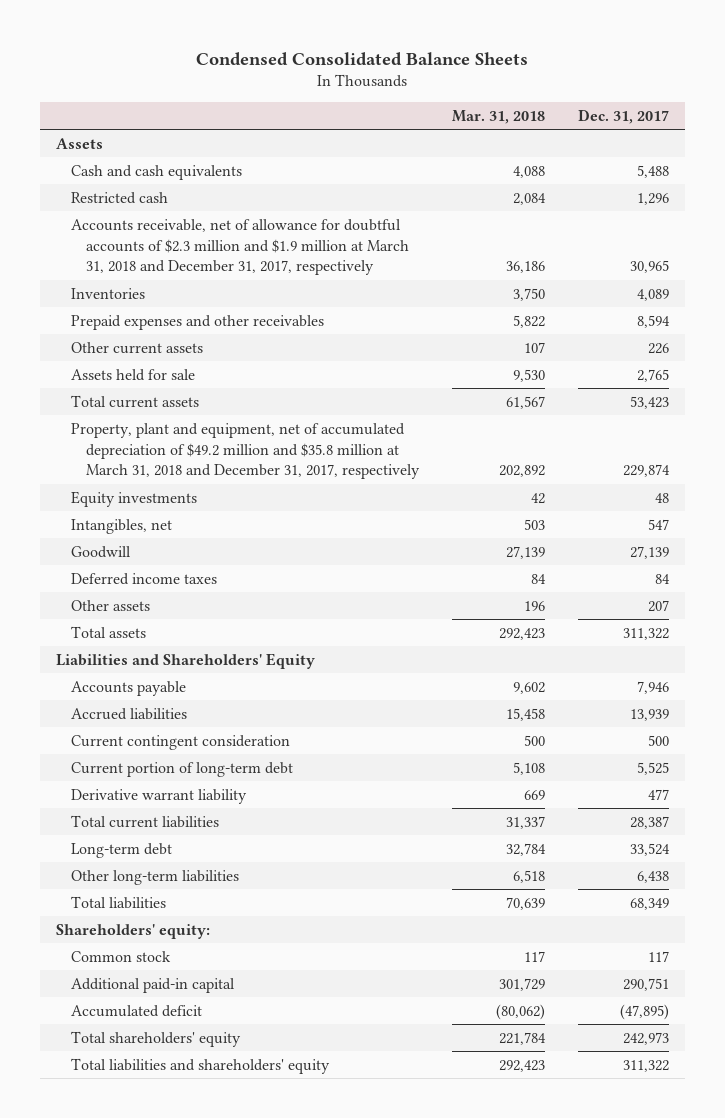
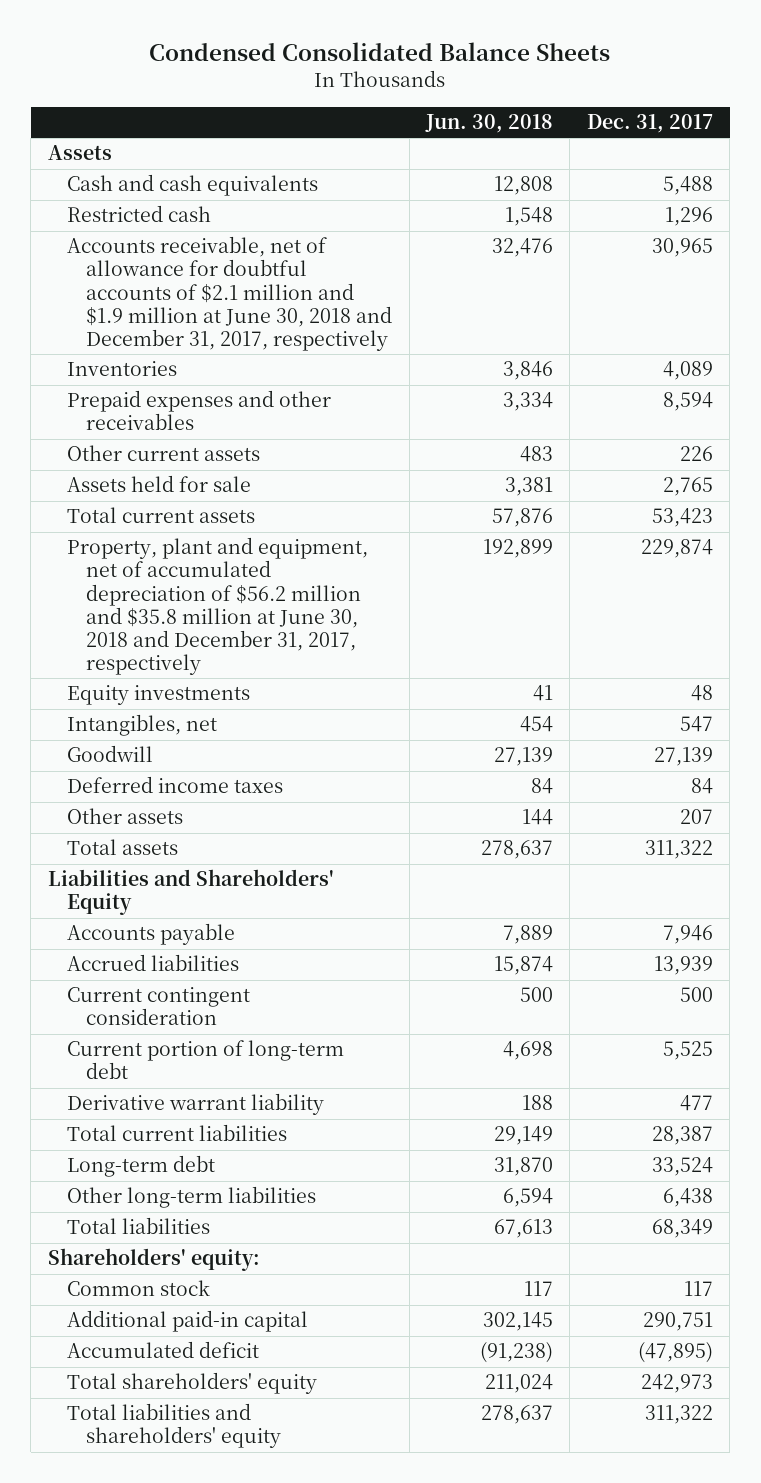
[451,109,545,124] Mar. 31, 2018 -> none
none -> [425,114,554,134] Jun. 30, 2018
[70,218,409,276] Accounts receivable, net of allowance for doubtful accounts of $2.3 million and $1.9 million at March 31, 2018 and December 31, 2017, respectively -> [67,236,393,351] Accounts receivable, net of allowance for doubtful accounts of $2.1 million and $1.9 million at June 30, 2018 and December 31, 2017, respectively
[70,422,420,480] Property, plant and equipment, net of accumulated depreciation of $49.2 million and $35.8 million at March 31, 2018 and December 31, 2017, respectively -> [67,537,369,675] Property, plant and equipment, net of accumulated depreciation of $56.2 million and $35.8 million at June 30, 2018 and December 31, 2017, respectively

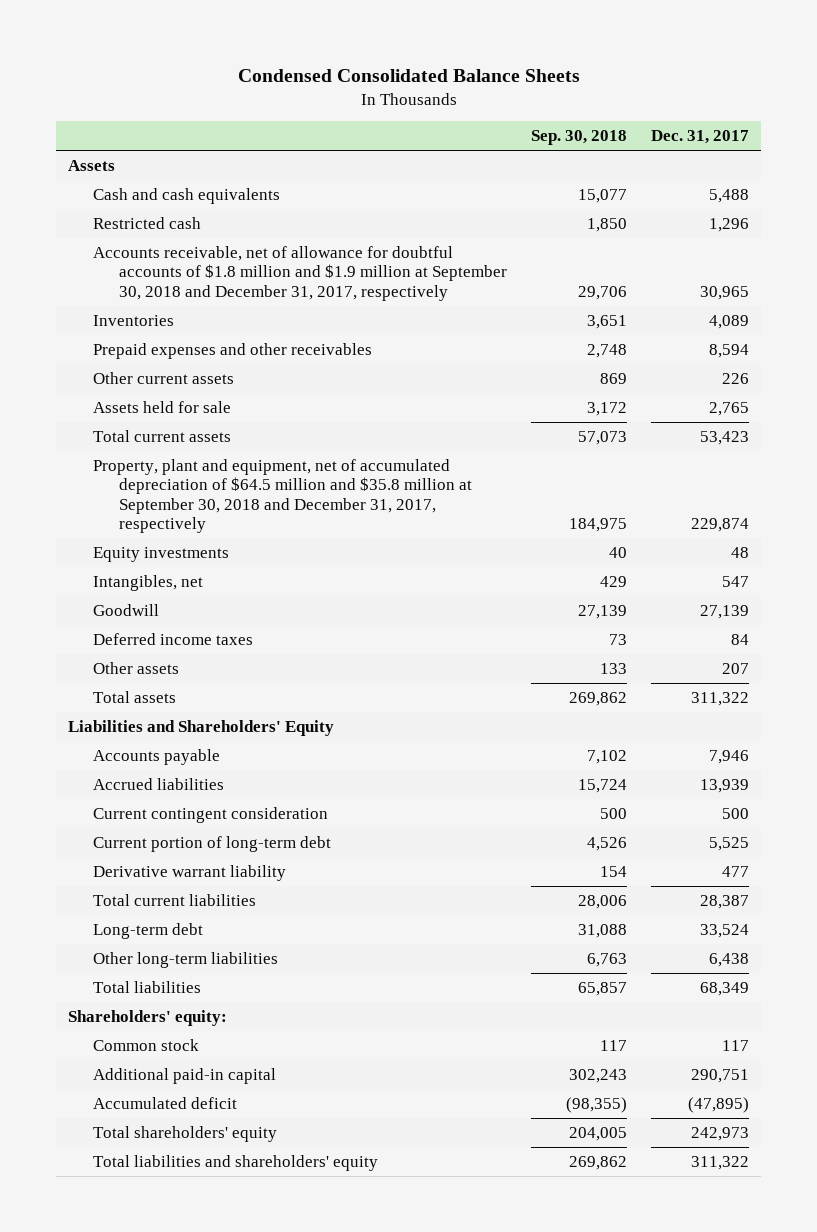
[425,114,554,134] Jun. 30, 2018 -> none
none -> [530,130,627,146] Sep. 30, 2018
[67,236,393,351] Accounts receivable, net of allowance for doubtful accounts of $2.1 million and $1.9 million at June 30, 2018 and December 31, 2017, respectively -> [93,245,507,301] Accounts receivable, net of allowance for doubtful accounts of $1.8 million and $1.9 million at September 30, 2018 and December 31, 2017, respectively
[67,537,369,675] Property, plant and equipment, net of accumulated depreciation of $56.2 million and $35.8 million at June 30, 2018 and December 31, 2017, respectively -> [93,458,472,534] Property, plant and equipment, net of accumulated depreciation of $64.5 million and $35.8 million at September 30, 2018 and December 31, 2017, respectively

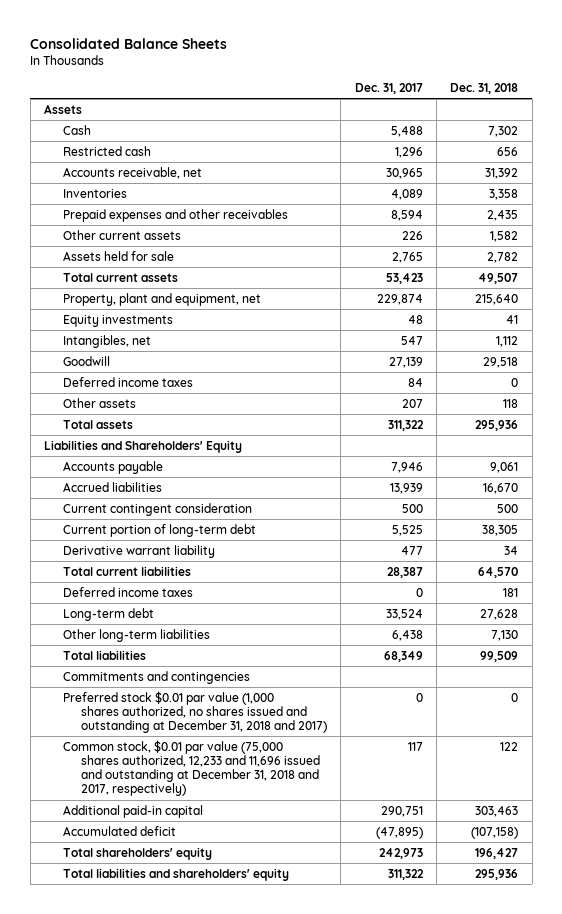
[237,69,580,83] Condensed Consolidated Balance Sheets -> [30,37,228,49] Consolidated Balance Sheets
[530,130,627,146] Sep. 30, 2018 -> none
none -> [450,83,519,95] Dec. 31, 2018
[93,187,281,204] Cash and cash equivalents -> [62,124,91,135] Cash
[93,245,507,301] Accounts receivable, net of allowance for doubtful accounts of $1.8 million and $1.9 million at September 30, 2018 and December 31, 2017, respectively -> [62,166,202,179] Accounts receivable, net
[93,458,472,534] Property, plant and equipment, net of accumulated depreciation of $64.5 million and $35.8 million at September 30, 2018 and December 31, 2017, respectively -> [62,292,261,306] Property, plant and equipment, net
none -> [62,586,193,597] Deferred income taxes
[68,1009,228,1026] Shareholders' equity: -> none
none -> [62,670,250,684] Commitments and contingencies
none -> [62,690,328,734] Preferred stock $0.01 par value (1,000 shares authorized, no shares issued and outstanding at December 31, 2018 and 2017)
[93,1038,200,1051] Common stock -> [62,739,321,797] Common stock, $0.01 par value (75,000 shares authorized, 12,233 and 11,696 issued and outstanding at December 31, 2018 and 2017, respectively)

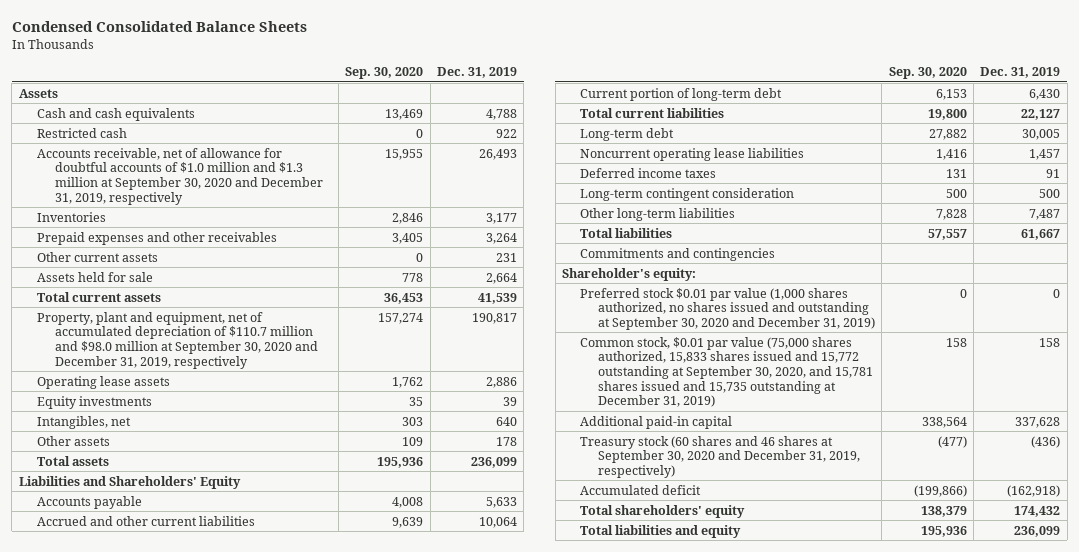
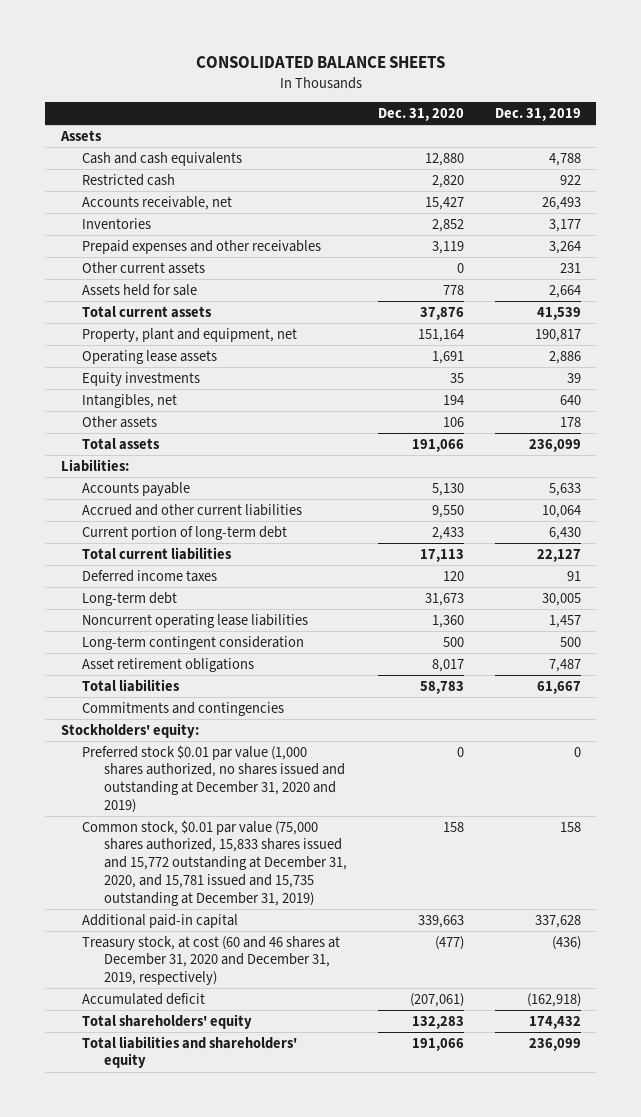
[11,20,307,32] Condensed Consolidated Balance Sheets -> [195,55,445,68] CONSOLIDATED BALANCE SHEETS
[345,67,424,80] Sep. 30, 2020 -> none
none -> [377,108,464,122] Dec. 31, 2020
[36,147,323,205] Accounts receivable, net of allowance for doubtful accounts of $1.0 million and $1.3 million at September 30, 2020 and December 31, 2019, respectively -> [82,195,233,210] Accounts receivable, net
[36,311,318,369] Property, plant and equipment, net of accumulated depreciation of $110.7 million and $98.0 million at September 30, 2020 and December 31, 2019, respectively -> [82,327,298,342] Property, plant and equipment, net
[18,475,241,489] Liabilities and Shareholders' Equity -> none
none -> [60,458,129,472] Liabilities:
[580,167,717,178] Deferred income taxes -> [82,569,218,582] Deferred income taxes
[580,207,736,221] Other long-term liabilities -> [82,657,255,672] Asset retirement obligations
[562,267,697,281] Shareholder's equity: -> none
none -> [60,722,199,738] Stockholders' equity:
[580,287,876,330] Preferred stock $0.01 par value (1,000 shares authorized, no shares issued and outstanding at September 30, 2020 and December 31, 2019) -> [82,744,345,813] Preferred stock $0.01 par value (1,000 shares authorized, no shares issued and outstanding at December 31, 2020 and 2019)
[580,336,874,408] Common stock, $0.01 par value (75,000 shares authorized, 15,833 shares issued and 15,772 outstanding at September 30, 2020, and 15,781 shares issued and 15,735 outstanding at December 31, 2019) -> [82,819,347,906] Common stock, $0.01 par value (75,000 shares authorized, 15,833 shares issued and 15,772 outstanding at December 31, 2020, and 15,781 issued and 15,735 outstanding at December 31, 2019)
[580,435,861,478] Treasury stock (60 shares and 46 shares at September 30, 2020 and December 31, 2019, respectively) -> [82,935,341,986] Treasury stock, at cost (60 and 46 shares at December 31, 2020 and December 31, 2019, respectively)
[580,524,742,538] Total liabilities and equity -> [82,1035,298,1069] Total liabilities and shareholders' equity

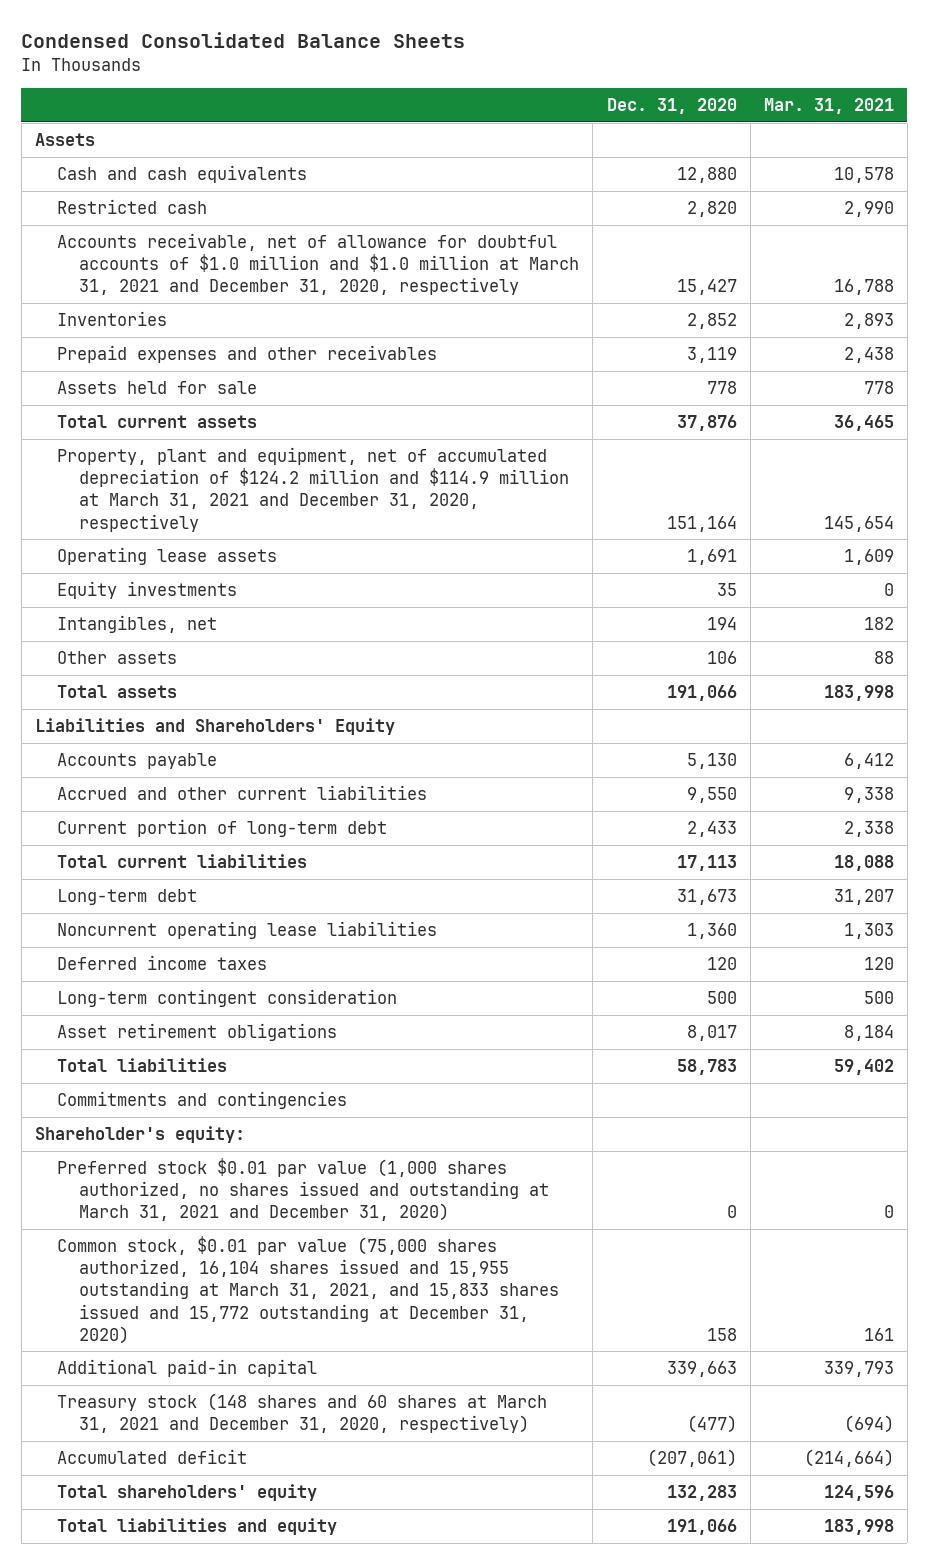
[195,55,445,68] CONSOLIDATED BALANCE SHEETS -> [21,31,466,48] Condensed Consolidated Balance Sheets
[494,108,581,122] Dec. 31, 2019 -> none
none -> [763,98,894,115] Mar. 31, 2021
[82,195,233,210] Accounts receivable, net -> [57,233,580,296] Accounts receivable, net of allowance for doubtful accounts of $1.0 million and $1.0 million at March 31, 2021 and December 31, 2020, respectively
[82,261,206,274] Other current assets -> none
[82,327,298,342] Property, plant and equipment, net -> [57,447,570,532] Property, plant and equipment, net of accumulated depreciation of $124.2 million and $114.9 million at March 31, 2021 and December 31, 2020, respectively
[60,458,129,472] Liabilities: -> none
none -> [34,718,395,736] Liabilities and Shareholders' Equity
[82,569,218,582] Deferred income taxes -> [57,955,268,971] Deferred income taxes
[60,722,199,738] Stockholders' equity: -> none
none -> [34,1126,245,1144] Shareholder's equity:
[82,744,345,813] Preferred stock $0.01 par value (1,000 shares authorized, no shares issued and outstanding at December 31, 2020 and 2019) -> [57,1158,550,1222] Preferred stock $0.01 par value (1,000 shares authorized, no shares issued and outstanding at March 31, 2021 and December 31, 2020)
[82,819,347,906] Common stock, $0.01 par value (75,000 shares authorized, 15,833 shares issued and 15,772 outstanding at December 31, 2020, and 15,781 issued and 15,735 outstanding at December 31, 2019) -> [57,1236,560,1344] Common stock, $0.01 par value (75,000 shares authorized, 16,104 shares issued and 15,955 outstanding at March 31, 2021, and 15,833 shares issued and 15,772 outstanding at December 31, 2020)
[82,935,341,986] Treasury stock, at cost (60 and 46 shares at December 31, 2020 and December 31, 2019, respectively) -> [57,1393,548,1434] Treasury stock (148 shares and 60 shares at March 31, 2021 and December 31, 2020, respectively)
[82,1035,298,1069] Total liabilities and shareholders' equity -> [57,1518,338,1536] Total liabilities and equity

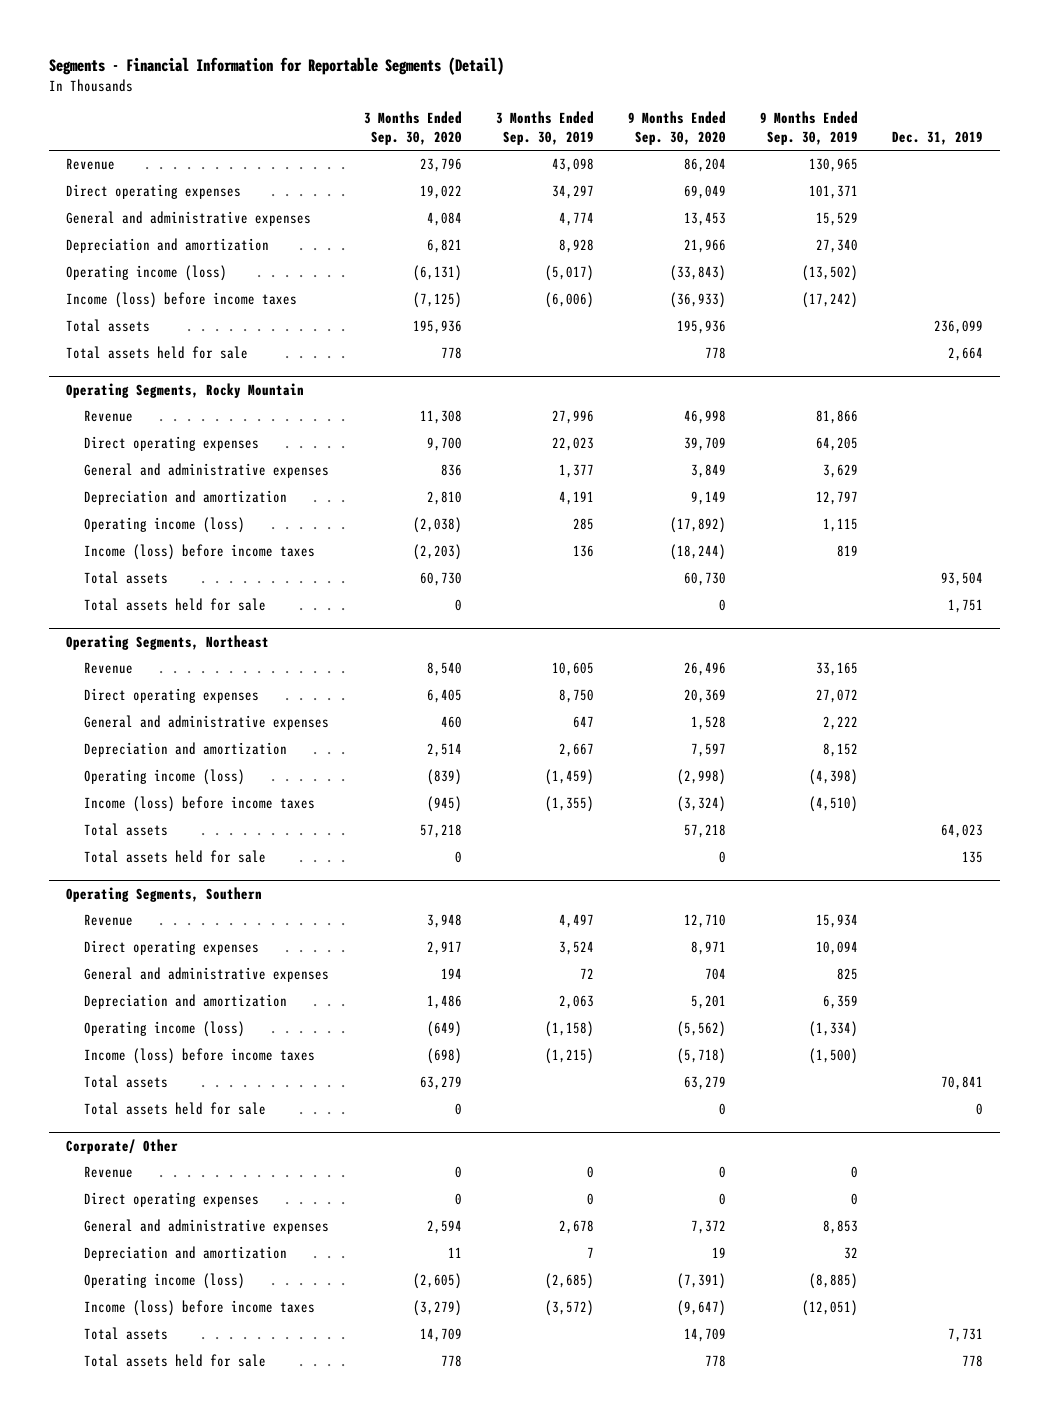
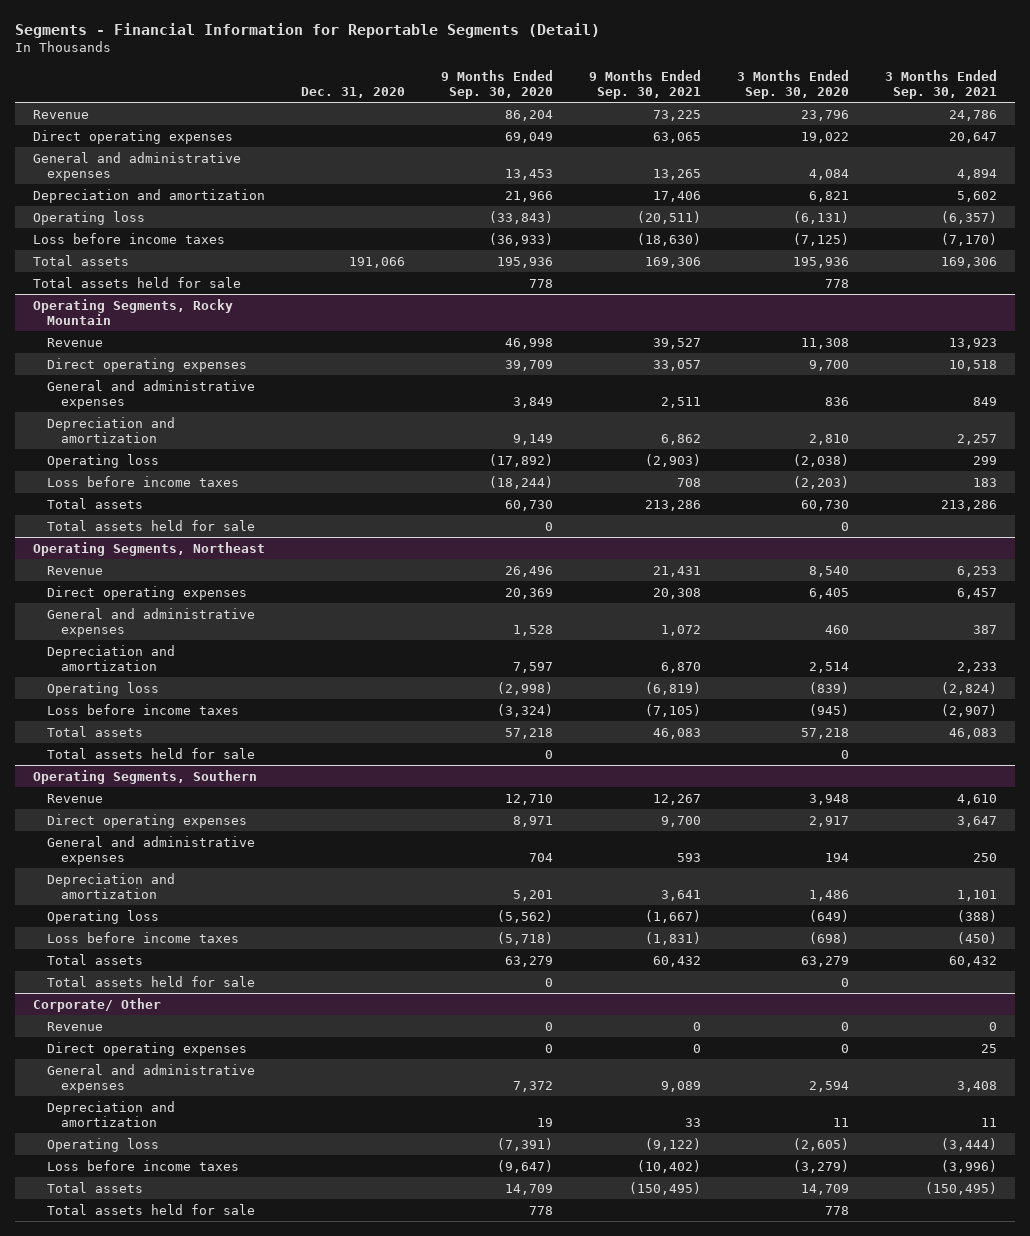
[495,111,594,145] 3 Months Ended Sep. 30, 2019 -> none
[759,111,858,145] 9 Months Ended Sep. 30, 2019 -> none
[891,130,983,145] Dec. 31, 2019 -> none
none -> [300,87,405,99] Dec. 31, 2020
none -> [588,69,701,100] 9 Months Ended Sep. 30, 2021
none -> [884,69,997,100] 3 Months Ended Sep. 30, 2021
[65,265,227,282] Operating income (loss) -> [32,210,145,225] Operating loss
[65,292,297,309] Income (loss) before income taxes -> [32,232,225,244] Loss before income taxes
[84,517,246,534] Operating income (loss) -> [46,453,159,468] Operating loss
[84,544,316,561] Income (loss) before income taxes -> [46,475,239,487] Loss before income taxes
[84,769,246,786] Operating income (loss) -> [46,681,159,696] Operating loss
[84,796,316,813] Income (loss) before income taxes -> [46,703,239,715] Loss before income taxes
[84,1021,246,1038] Operating income (loss) -> [46,909,159,924] Operating loss
[84,1048,316,1065] Income (loss) before income taxes -> [46,931,239,943] Loss before income taxes
[84,1273,246,1290] Operating income (loss) -> [46,1137,159,1152] Operating loss
[84,1300,316,1317] Income (loss) before income taxes -> [46,1159,239,1171] Loss before income taxes

